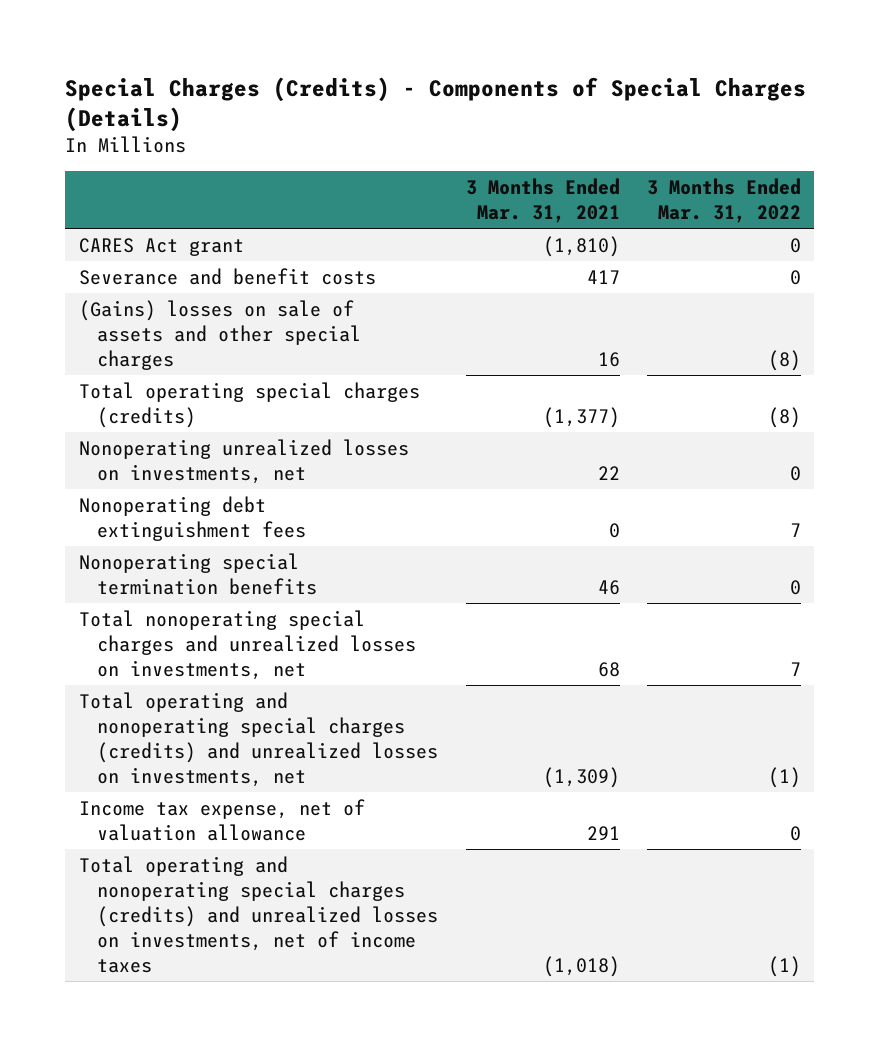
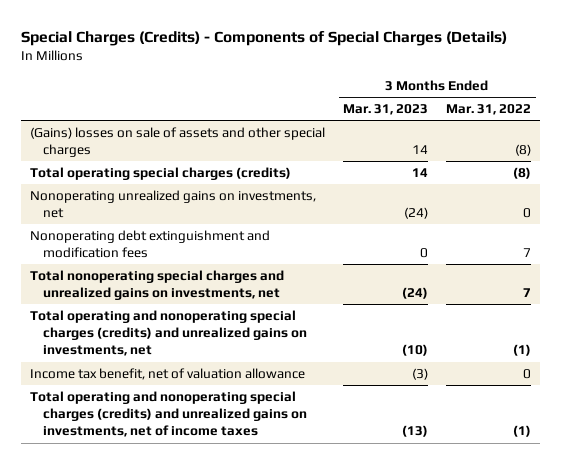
[465,178,620,224] 3 Months Ended Mar. 31, 2021 -> none
none -> [343,104,429,116] Mar. 31, 2023
[79,237,245,256] CARES Act grant -> none
[79,267,377,285] Severance and benefit costs -> none
[79,552,318,595] Nonoperating special termination benefits -> none
[79,438,410,484] Nonoperating unrealized losses on investments, net -> [29,189,316,219] Nonoperating unrealized gains on investments, net
[79,495,307,541] Nonoperating debt extinguishment fees -> [29,229,270,259] Nonoperating debt extinguishment and modification fees
[79,609,417,681] Total nonoperating special charges and unrealized losses on investments, net -> [29,269,284,301] Total nonoperating special charges and unrealized gains on investments, net
[79,691,439,788] Total operating and nonoperating special charges (credits) and unrealized losses on investments, net -> [29,309,308,357] Total operating and nonoperating special charges (credits) and unrealized gains on investments, net
[79,798,366,841] Income tax expense, net of valuation allowance -> [29,367,305,380] Income tax benefit, net of valuation allowance
[79,855,439,974] Total operating and nonoperating special charges (credits) and unrealized losses on investments, net of income taxes -> [29,390,308,438] Total operating and nonoperating special charges (credits) and unrealized gains on investments, net of income taxes

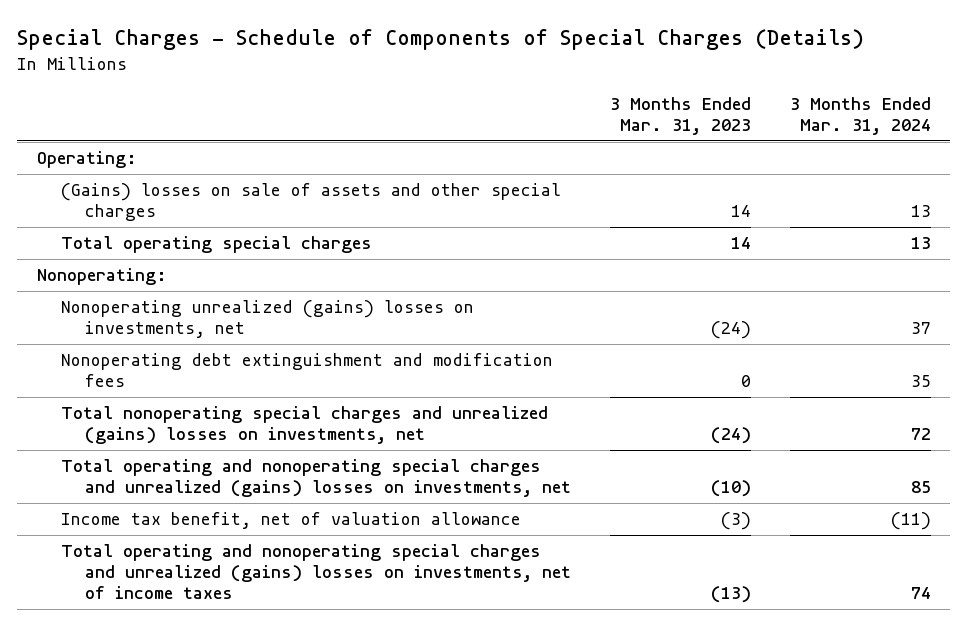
[20,30,507,46] Special Charges (Credits) - Components of Special Charges (Details) -> [17,29,865,51] Special Charges - Schedule of Components of Special Charges (Details)
[446,104,532,116] Mar. 31, 2022 -> none
none -> [789,97,931,136] 3 Months Ended Mar. 31, 2024
none -> [36,151,137,169] Operating:
[29,166,291,180] Total operating special charges (credits) -> [60,236,372,254] Total operating special charges
none -> [36,268,167,286] Nonoperating:
[29,189,316,219] Nonoperating unrealized gains on investments, net -> [60,300,474,339] Nonoperating unrealized (gains) losses on investments, net
[29,269,284,301] Total nonoperating special charges and unrealized gains on investments, net -> [60,406,548,445] Total nonoperating special charges and unrealized (gains) losses on investments, net
[29,309,308,357] Total operating and nonoperating special charges (credits) and unrealized gains on investments, net -> [60,459,571,498] Total operating and nonoperating special charges and unrealized (gains) losses on investments, net
[29,390,308,438] Total operating and nonoperating special charges (credits) and unrealized gains on investments, net of income taxes -> [60,544,571,600] Total operating and nonoperating special charges and unrealized (gains) losses on investments, net of income taxes

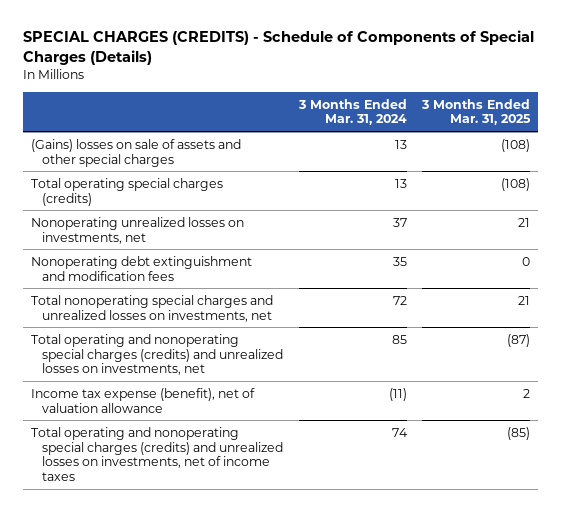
[17,29,865,51] Special Charges - Schedule of Components of Special Charges (Details) -> [22,30,534,66] SPECIAL CHARGES (CREDITS) - Schedule of Components of Special Charges (Details)
[609,97,751,136] 3 Months Ended Mar. 31, 2023 -> none
none -> [421,98,532,126] 3 Months Ended Mar. 31, 2025
[36,151,137,169] Operating: -> none
[36,268,167,286] Nonoperating: -> none
[60,236,372,254] Total operating special charges -> [30,177,223,206] Total operating special charges (credits)
[60,300,474,339] Nonoperating unrealized (gains) losses on investments, net -> [30,216,244,244] Nonoperating unrealized losses on investments, net
[60,406,548,445] Total nonoperating special charges and unrealized (gains) losses on investments, net -> [30,294,273,322] Total nonoperating special charges and unrealized losses on investments, net
[60,459,571,498] Total operating and nonoperating special charges and unrealized (gains) losses on investments, net -> [30,333,283,376] Total operating and nonoperating special charges (credits) and unrealized losses on investments, net
[60,512,521,530] Income tax benefit, net of valuation allowance -> [30,387,255,413] Income tax expense (benefit), net of valuation allowance
[60,544,571,600] Total operating and nonoperating special charges and unrealized (gains) losses on investments, net of income taxes -> [30,426,283,482] Total operating and nonoperating special charges (credits) and unrealized losses on investments, net of income taxes

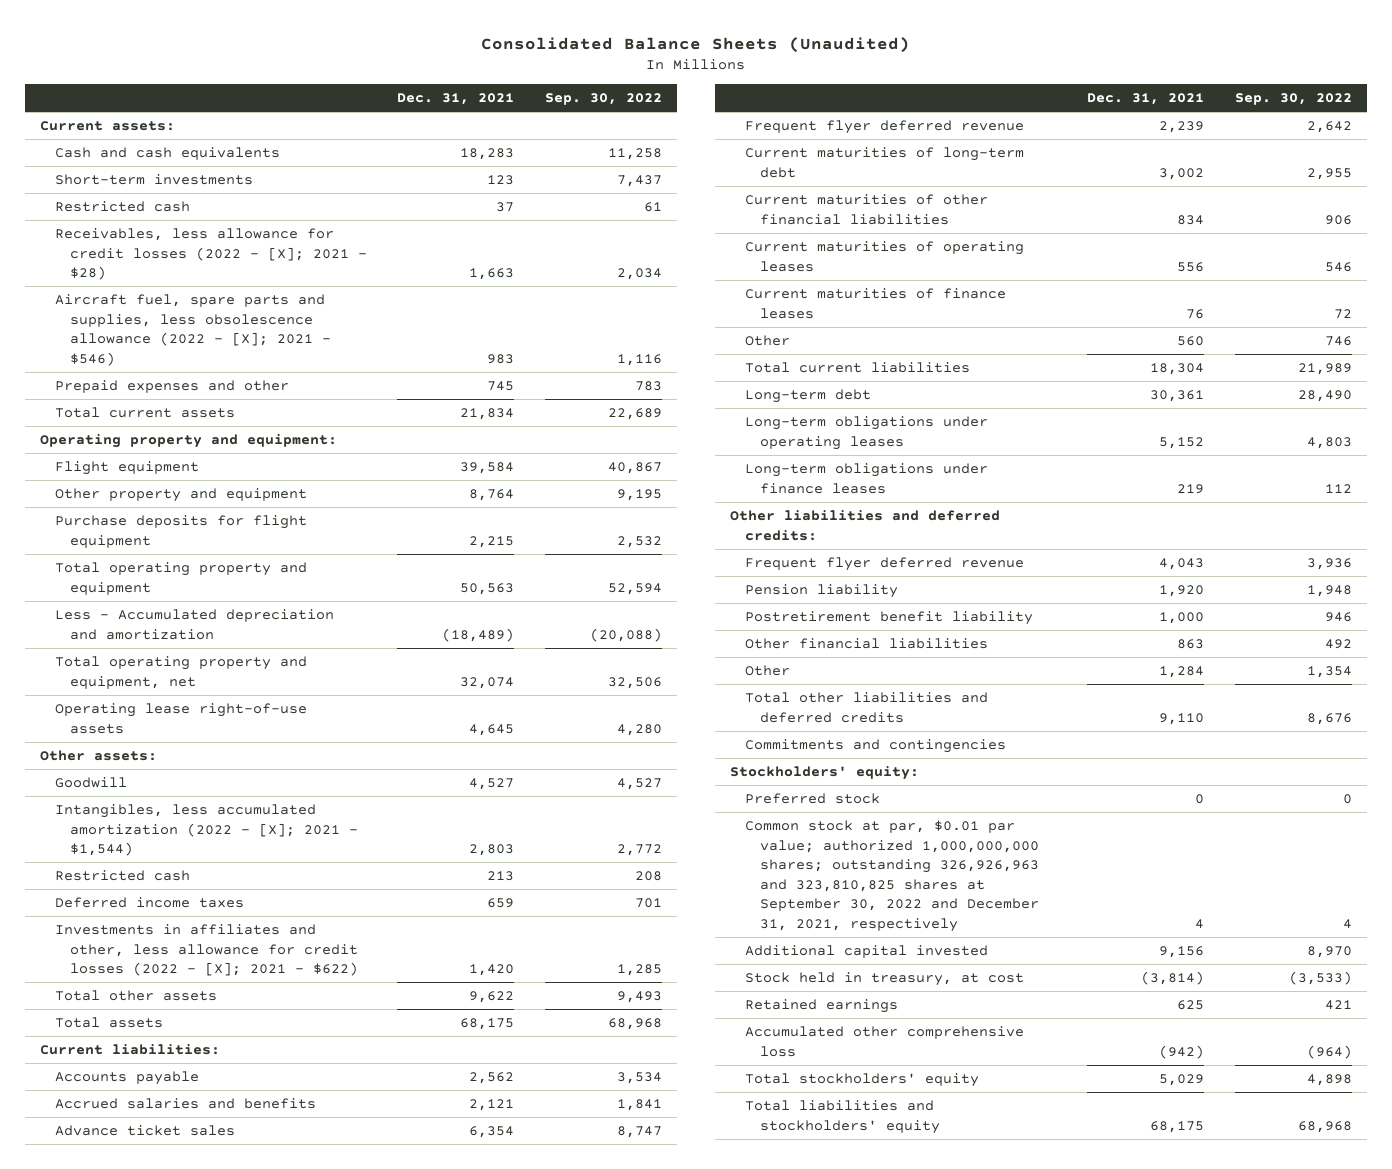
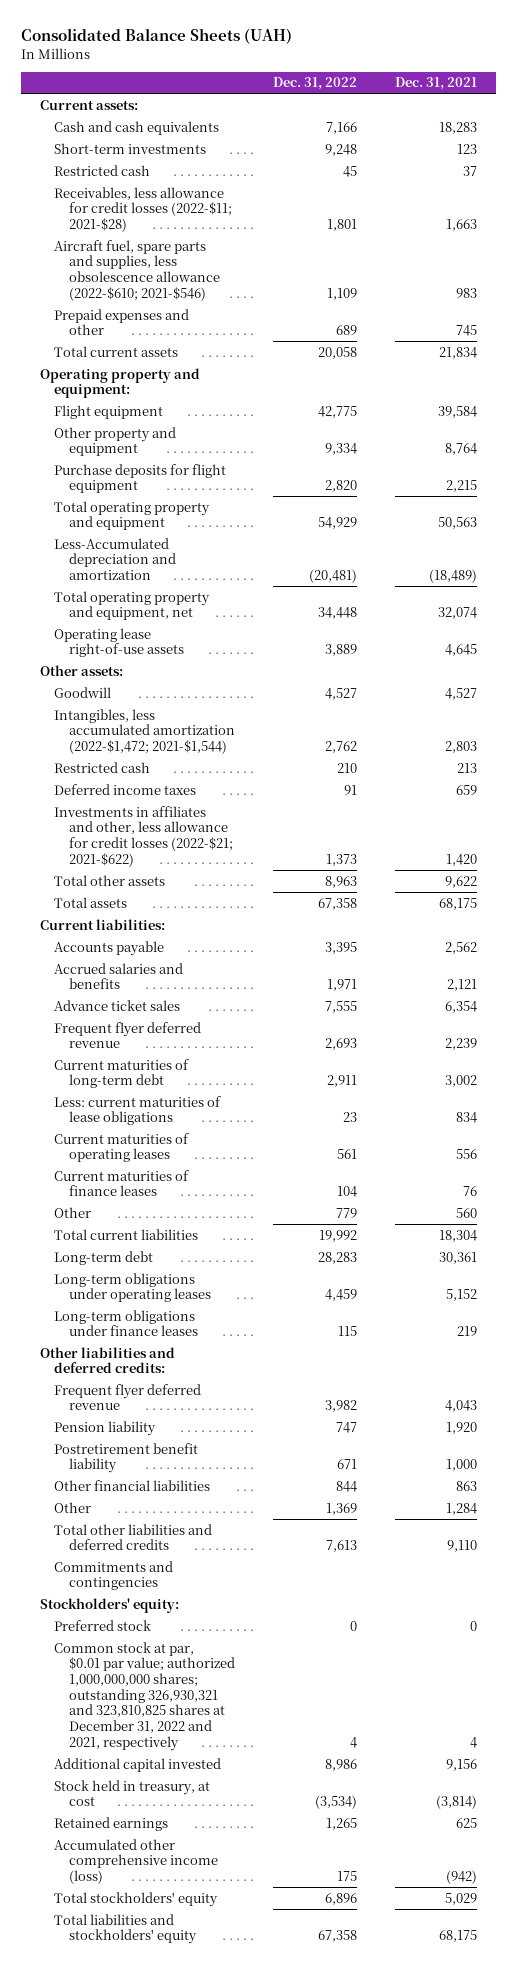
[480,36,910,53] Consolidated Balance Sheets (Unaudited) -> [20,28,292,45] Consolidated Balance Sheets (UAH)
[544,93,662,106] Sep. 30, 2022 -> none
none -> [273,77,358,91] Dec. 31, 2022
[54,228,367,281] Receivables, less allowance for credit losses (2022 - [X]; 2021 - $28) -> [54,186,232,233] Receivables, less allowance for credit losses (2022-$11; 2021-$28)
[54,294,331,366] Aircraft fuel, spare parts and supplies, less obsolescence allowance (2022 - [X]; 2021 - $546) -> [54,239,220,301] Aircraft fuel, spare parts and supplies, less obsolescence allowance (2022-$610; 2021-$546)
[54,609,334,640] Less - Accumulated depreciation and amortization -> [54,537,176,581] Less-Accumulated depreciation and amortization
[54,804,358,857] Intangibles, less accumulated amortization (2022 - [X]; 2021 - $1,544) -> [54,708,235,755] Intangibles, less accumulated amortization (2022-$1,472; 2021-$1,544)
[54,924,358,977] Investments in affiliates and other, less allowance for credit losses (2022 - [X]; 2021 - $622) -> [54,805,233,867] Investments in affiliates and other, less allowance for credit losses (2022-$21; 2021-$622)
[745,194,989,225] Current maturities of other financial liabilities -> [54,1095,222,1126] Less: current maturities of lease obligations
[745,820,1039,932] Common stock at par, $0.01 par value; authorized 1,000,000,000 shares; outstanding 326,926,963 and 323,810,825 shares at September 30, 2022 and December 31, 2021, respectively -> [54,1641,235,1751] Common stock at par, $0.01 par value; authorized 1,000,000,000 shares; outstanding 326,930,321 and 323,810,825 shares at December 31, 2022 and 2021, respectively
[745,1026,1025,1057] Accumulated other comprehensive loss -> [54,1838,218,1885] Accumulated other comprehensive income (loss)

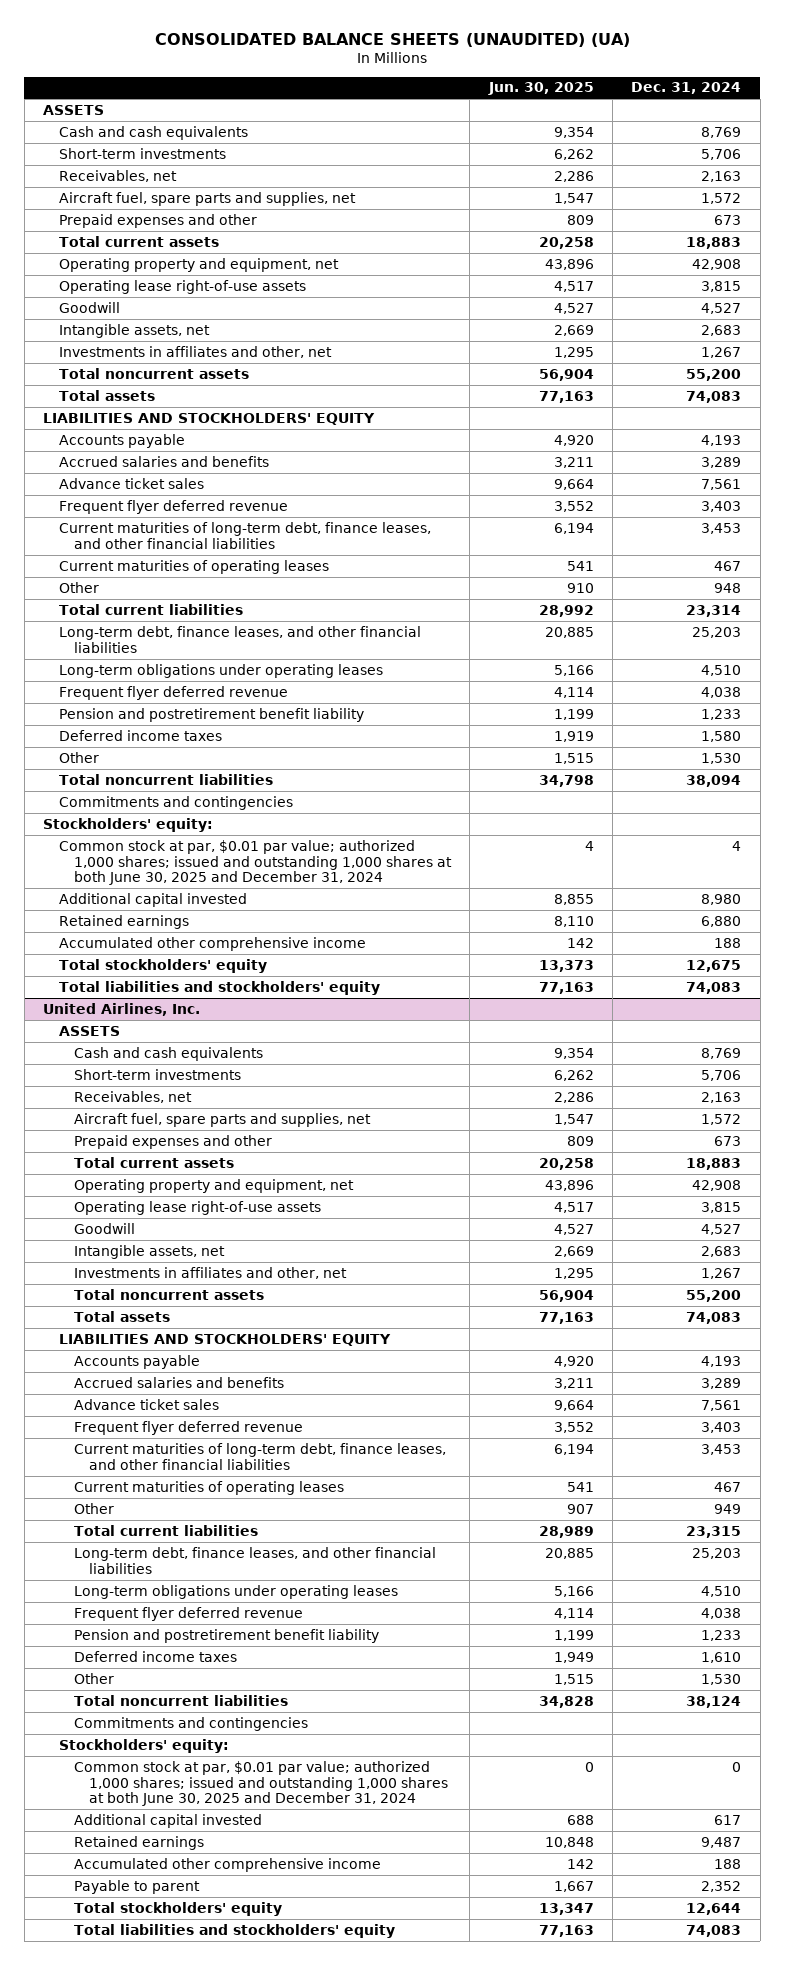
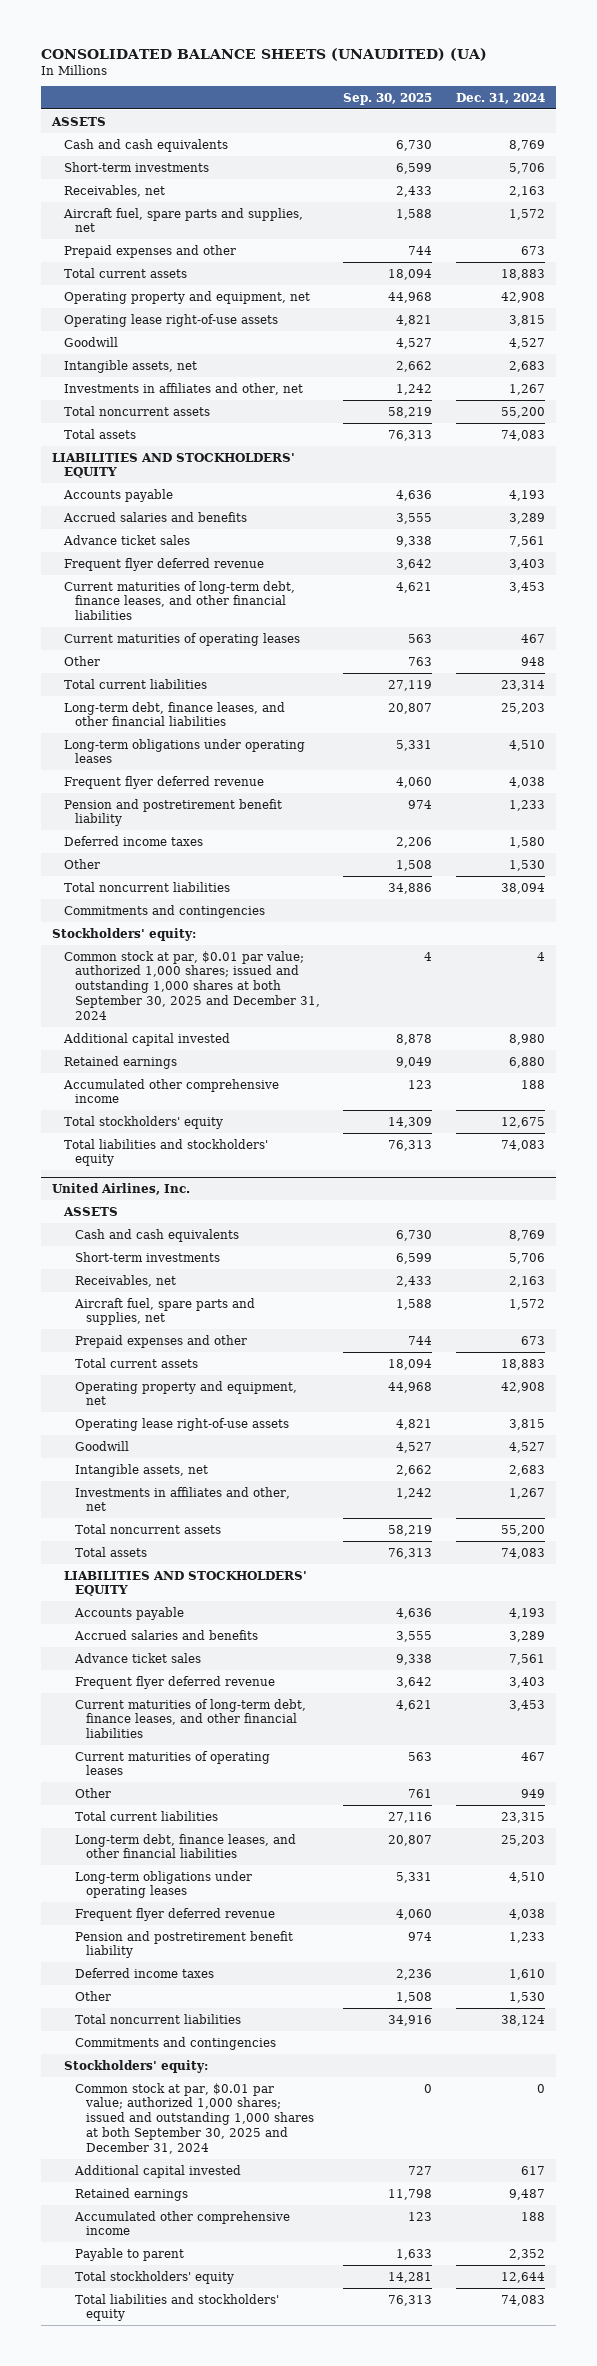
[487,82,594,96] Jun. 30, 2025 -> none
none -> [343,92,433,105] Sep. 30, 2025
[58,839,452,886] Common stock at par, $0.01 par value; authorized 1,000 shares; issued and outstanding 1,000 shares at both June 30, 2025 and December 31, 2024 -> [63,950,321,1020] Common stock at par, $0.01 par value; authorized 1,000 shares; issued and outstanding 1,000 shares at both September 30, 2025 and December 31, 2024
[73,1760,449,1807] Common stock at par, $0.01 par value; authorized 1,000 shares; issued and outstanding 1,000 shares at both June 30, 2025 and December 31, 2024 -> [75,2082,315,2154] Common stock at par, $0.01 par value; authorized 1,000 shares; issued and outstanding 1,000 shares at both September 30, 2025 and December 31, 2024

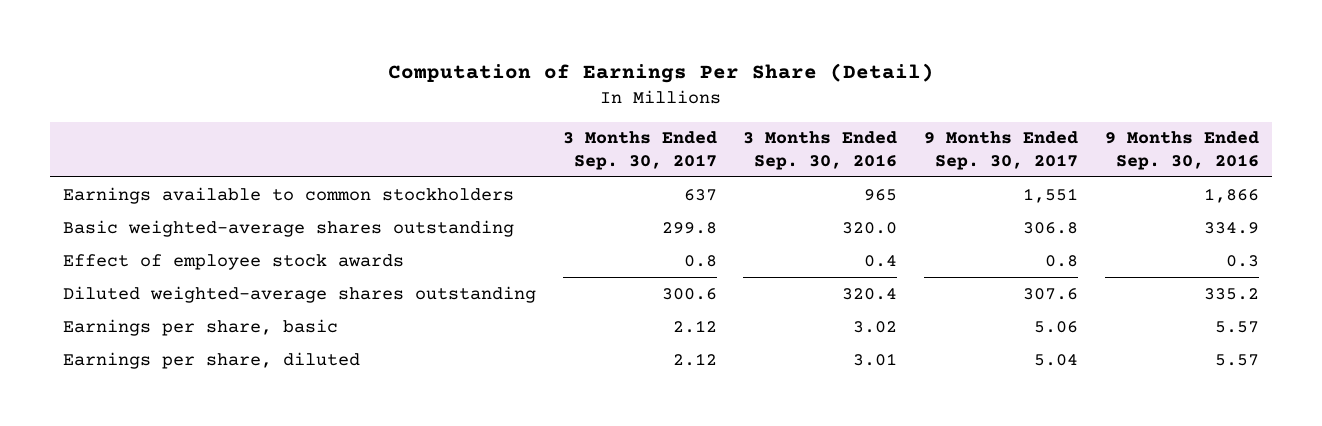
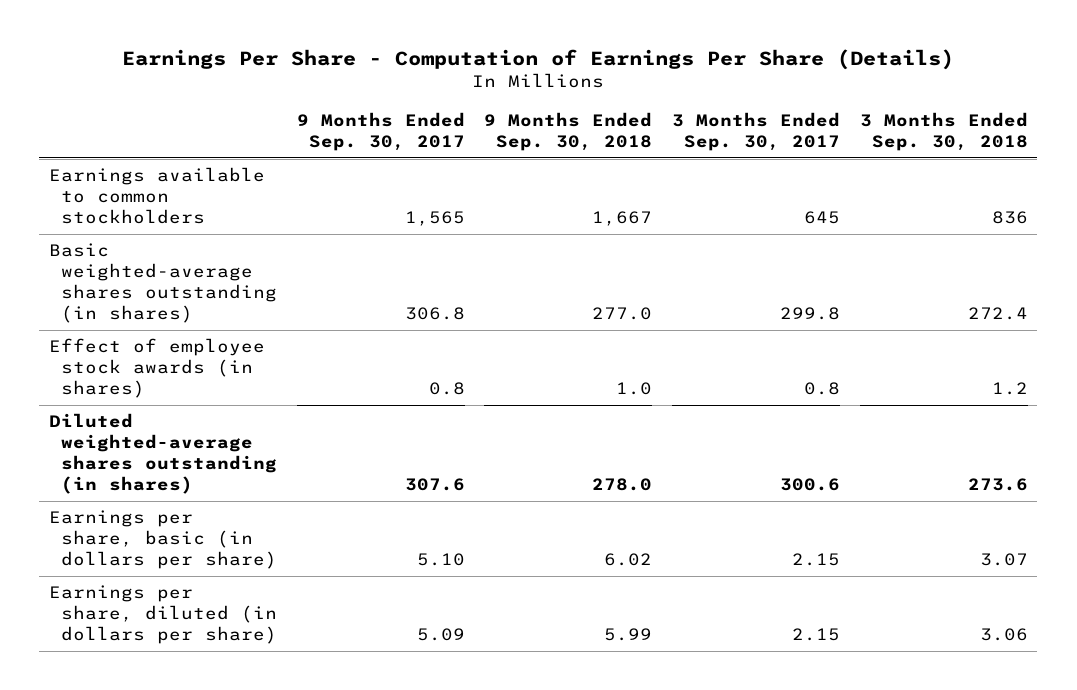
[387,63,934,84] Computation of Earnings Per Share (Detail) -> [122,49,955,71] Earnings Per Share - Computation of Earnings Per Share (Details)
[743,131,898,170] 3 Months Ended Sep. 30, 2016 -> none
[1104,131,1259,170] 9 Months Ended Sep. 30, 2016 -> none
none -> [484,111,653,151] 9 Months Ended Sep. 30, 2018
none -> [859,111,1028,151] 3 Months Ended Sep. 30, 2018
[683,188,717,201] 637 -> [803,211,840,225] 645
[1023,187,1079,203] 1,551 -> [404,211,465,227] 1,565
[62,219,514,237] Basic weighted-average shares outstanding -> [49,243,278,323] Basic weighted-average shares outstanding (in shares)
[62,253,404,270] Effect of employee stock awards -> [49,338,266,399] Effect of employee stock awards (in shares)
[62,285,536,303] Diluted weighted-average shares outstanding -> [49,413,278,494] Diluted weighted-average shares outstanding (in shares)
[62,318,338,336] Earnings per share, basic -> [49,510,278,570] Earnings per share, basic (in dollars per share)
[672,319,717,333] 2.12 -> [791,553,840,567] 2.15
[1034,320,1079,333] 5.06 -> [416,553,465,567] 5.10
[62,351,360,369] Earnings per share, diluted -> [49,585,278,645] Earnings per share, diluted (in dollars per share)
[672,352,717,366] 2.12 -> [791,628,840,642] 2.15
[1034,353,1079,366] 5.04 -> [416,628,465,642] 5.09

